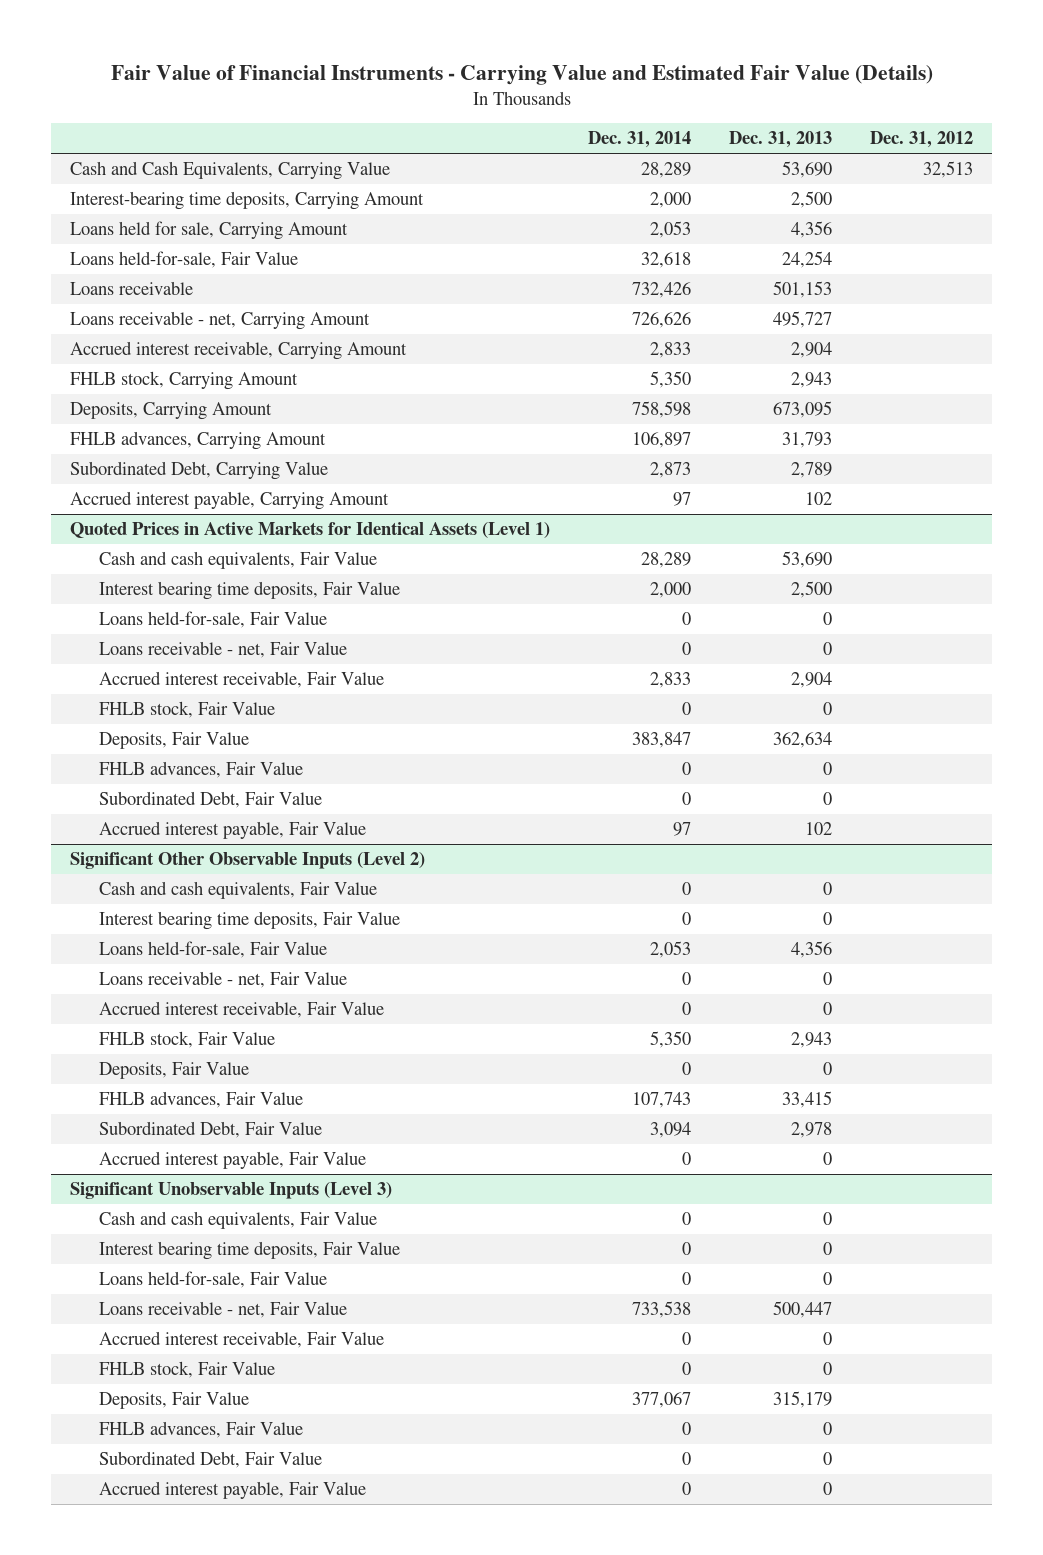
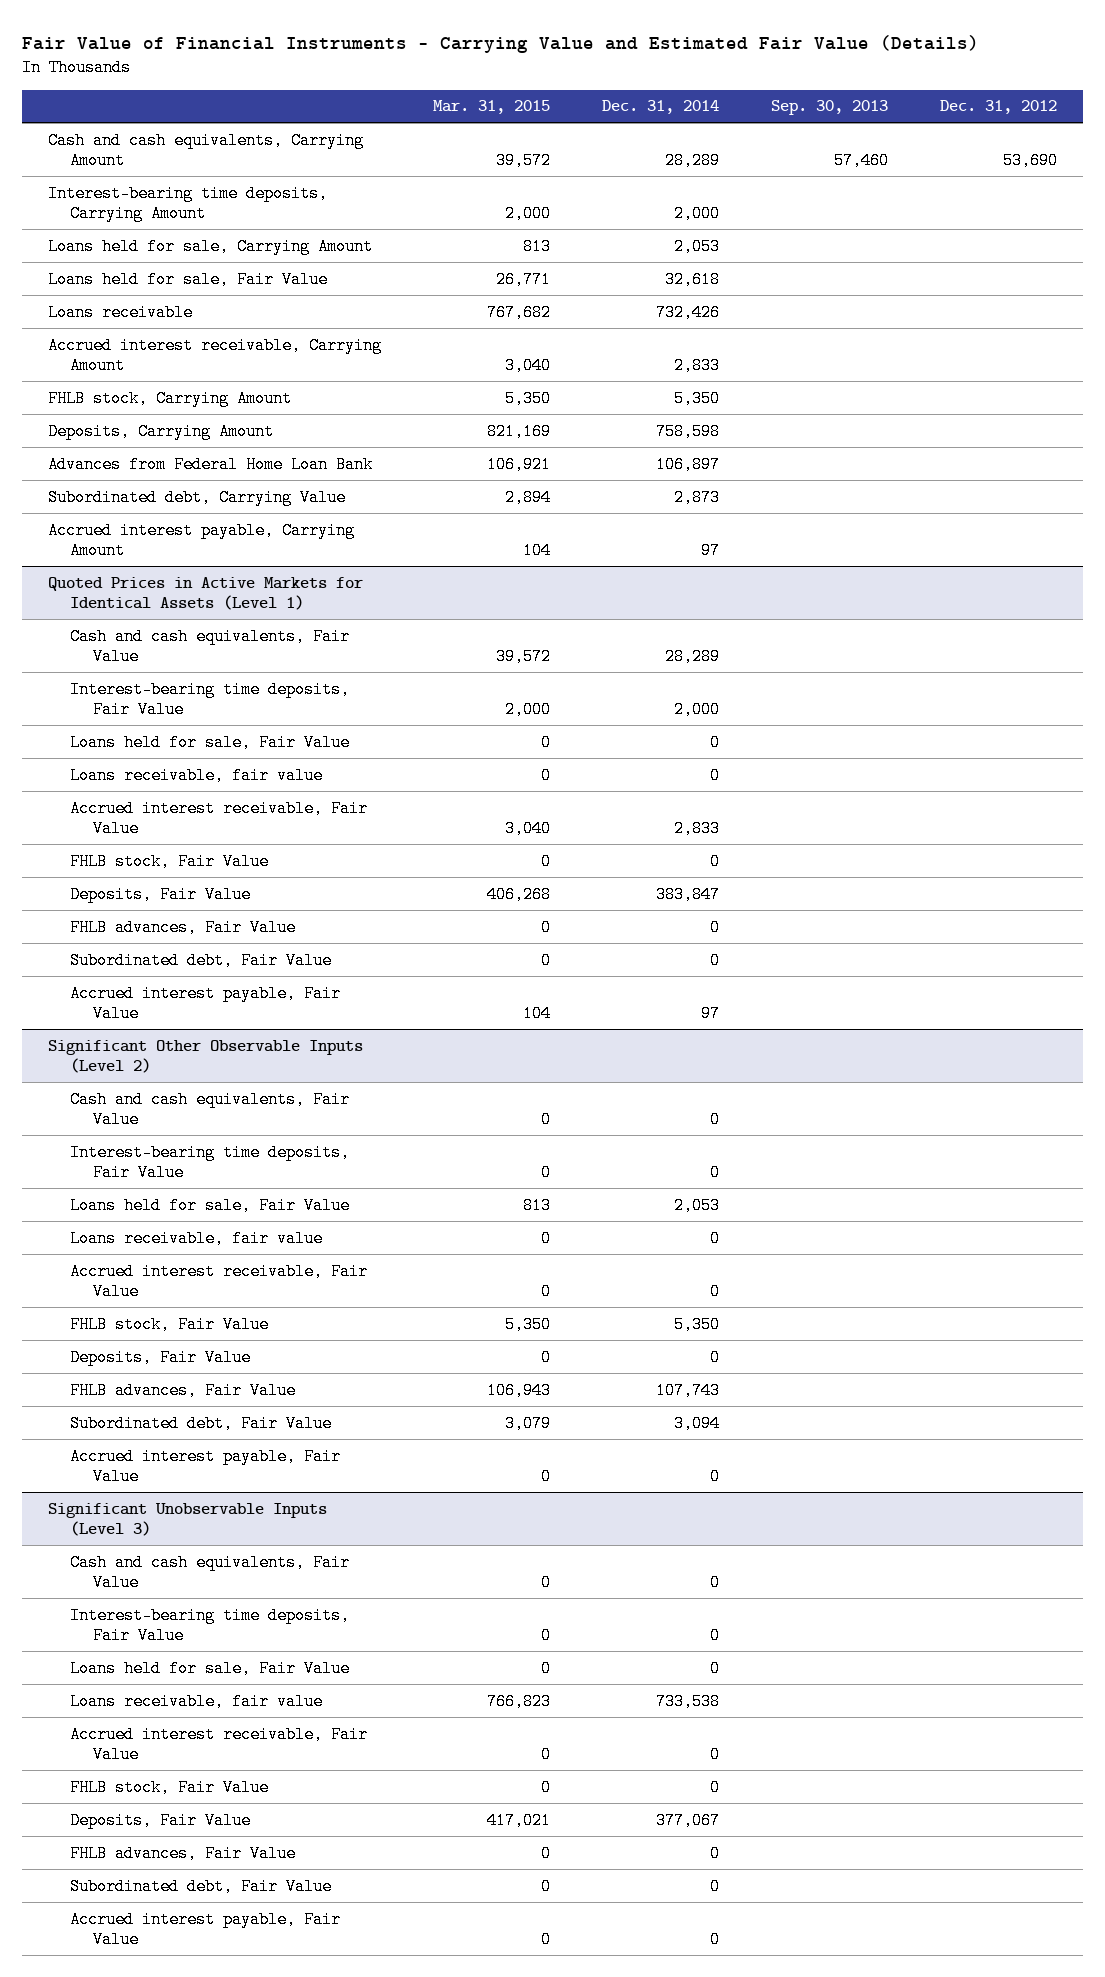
[729,131,833,149] Dec. 31, 2013 -> none
none -> [432,100,550,115] Mar. 31, 2015
none -> [770,100,888,116] Sep. 30, 2013
[69,160,390,180] Cash and Cash Equivalents, Carrying Value -> [47,131,364,170] Cash and cash equivalents, Carrying Amount
[923,160,974,178] 32,513 -> [1002,152,1058,170] 53,690
[69,250,298,268] Loans held-for-sale, Fair Value -> [47,270,328,288] Loans held for sale, Fair Value
[69,310,370,330] Loans receivable - net, Carrying Amount -> none
[69,430,326,450] FHLB advances, Carrying Amount -> [47,455,373,473] Advances from Federal Home Loan Bank
[69,460,328,480] Subordinated Debt, Carrying Value -> [47,488,346,506] Subordinated debt, Carrying Value
[99,580,401,600] Interest bearing time deposits, Fair Value -> [70,680,351,719] Interest-bearing time deposits, Fair Value
[99,610,328,628] Loans held-for-sale, Fair Value -> [70,733,351,751] Loans held for sale, Fair Value
[99,640,348,658] Loans receivable - net, Fair Value -> [70,766,324,784] Loans receivable, fair value
[99,790,323,808] Subordinated Debt, Fair Value -> [70,951,333,969] Subordinated debt, Fair Value
[99,910,401,930] Interest bearing time deposits, Fair Value -> [70,1143,351,1182] Interest-bearing time deposits, Fair Value
[99,940,328,958] Loans held-for-sale, Fair Value -> [70,1196,351,1214] Loans held for sale, Fair Value
[99,970,348,988] Loans receivable - net, Fair Value -> [70,1229,324,1247] Loans receivable, fair value
[99,1120,323,1138] Subordinated Debt, Fair Value -> [70,1414,333,1432] Subordinated debt, Fair Value
[99,1240,401,1260] Interest bearing time deposits, Fair Value -> [70,1606,351,1645] Interest-bearing time deposits, Fair Value
[99,1270,328,1288] Loans held-for-sale, Fair Value -> [70,1659,351,1677] Loans held for sale, Fair Value
[99,1300,348,1318] Loans receivable - net, Fair Value -> [70,1692,324,1710] Loans receivable, fair value
[99,1450,323,1468] Subordinated Debt, Fair Value -> [70,1877,333,1895] Subordinated debt, Fair Value

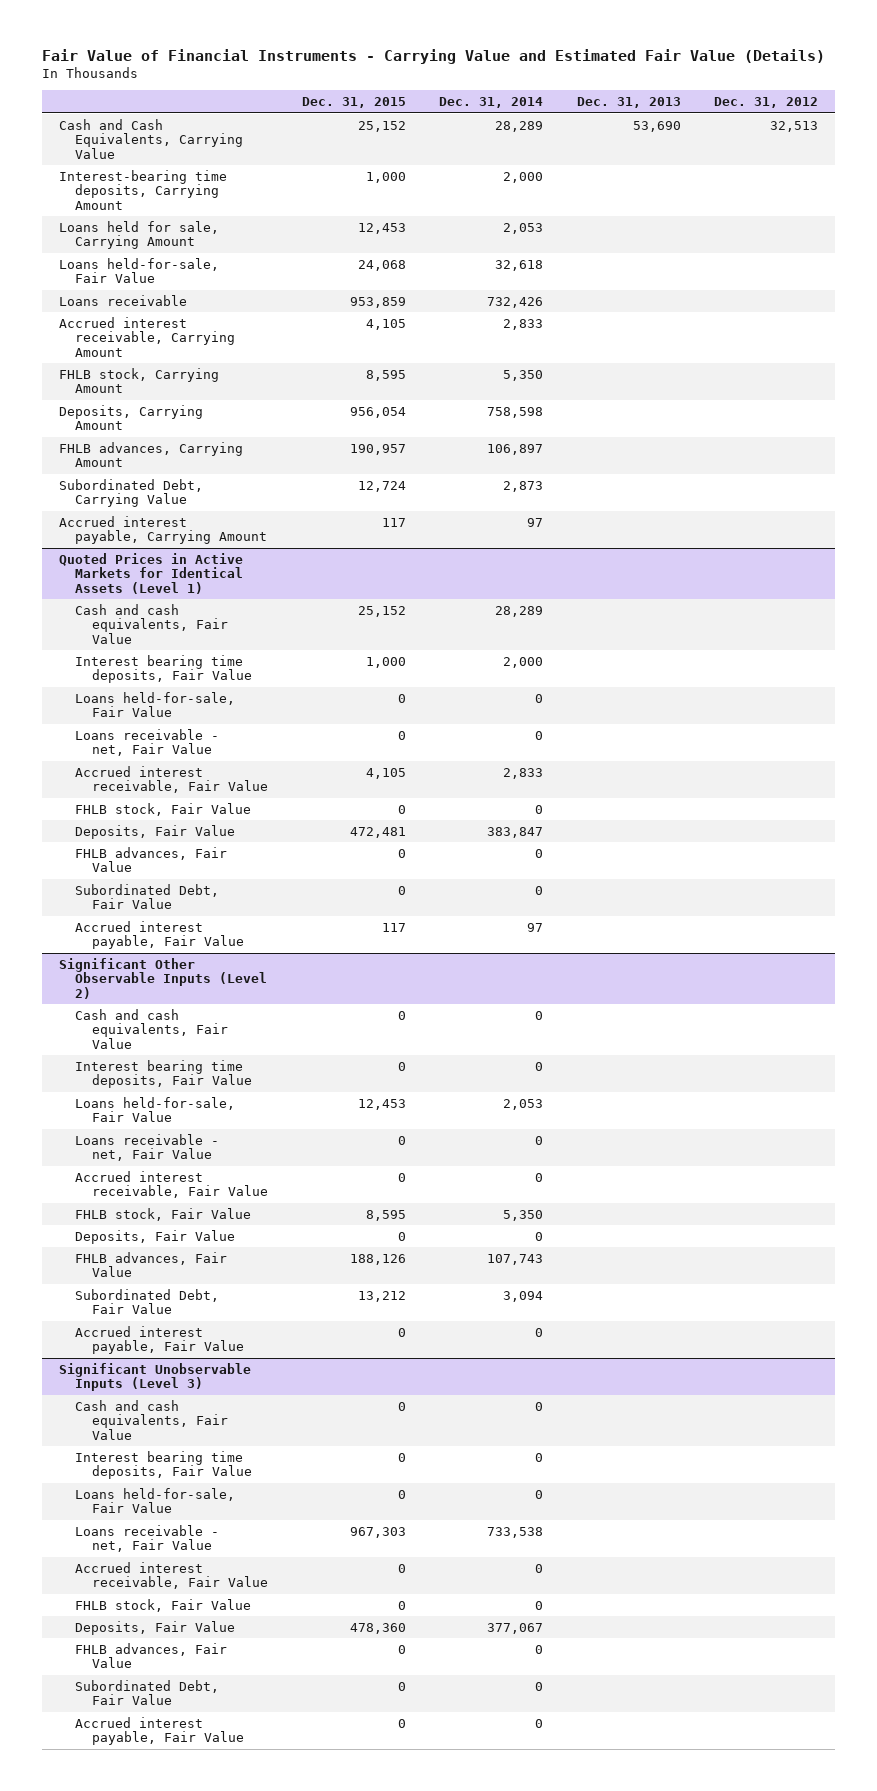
[432,100,550,115] Mar. 31, 2015 -> none
[770,100,888,116] Sep. 30, 2013 -> none
none -> [301,97,406,109] Dec. 31, 2015
none -> [576,97,681,109] Dec. 31, 2013
[47,131,364,170] Cash and cash equivalents, Carrying Amount -> [58,118,244,159] Cash and Cash Equivalents, Carrying Value
[1002,152,1058,170] 53,690 -> [770,120,819,132] 32,513
[47,270,328,288] Loans held for sale, Fair Value -> [58,257,219,284] Loans held-for-sale, Fair Value
[47,455,373,473] Advances from Federal Home Loan Bank -> [58,441,243,468] FHLB advances, Carrying Amount
[47,488,346,506] Subordinated debt, Carrying Value -> [58,478,203,508] Subordinated Debt, Carrying Value
[70,680,351,719] Interest-bearing time deposits, Fair Value -> [75,654,253,684] Interest bearing time deposits, Fair Value
[70,733,351,751] Loans held for sale, Fair Value -> [75,691,236,718] Loans held-for-sale, Fair Value
[70,766,324,784] Loans receivable, fair value -> [75,728,220,757] Loans receivable - net, Fair Value
[70,951,333,969] Subordinated debt, Fair Value -> [75,883,220,910] Subordinated Debt, Fair Value
[70,1143,351,1182] Interest-bearing time deposits, Fair Value -> [75,1059,253,1089] Interest bearing time deposits, Fair Value
[70,1196,351,1214] Loans held for sale, Fair Value -> [75,1096,236,1123] Loans held-for-sale, Fair Value
[70,1229,324,1247] Loans receivable, fair value -> [75,1133,220,1162] Loans receivable - net, Fair Value
[70,1414,333,1432] Subordinated debt, Fair Value -> [75,1288,220,1315] Subordinated Debt, Fair Value
[70,1606,351,1645] Interest-bearing time deposits, Fair Value -> [75,1450,253,1480] Interest bearing time deposits, Fair Value
[70,1659,351,1677] Loans held for sale, Fair Value -> [75,1487,236,1514] Loans held-for-sale, Fair Value
[70,1692,324,1710] Loans receivable, fair value -> [75,1524,220,1553] Loans receivable - net, Fair Value
[70,1877,333,1895] Subordinated debt, Fair Value -> [75,1679,220,1706] Subordinated Debt, Fair Value

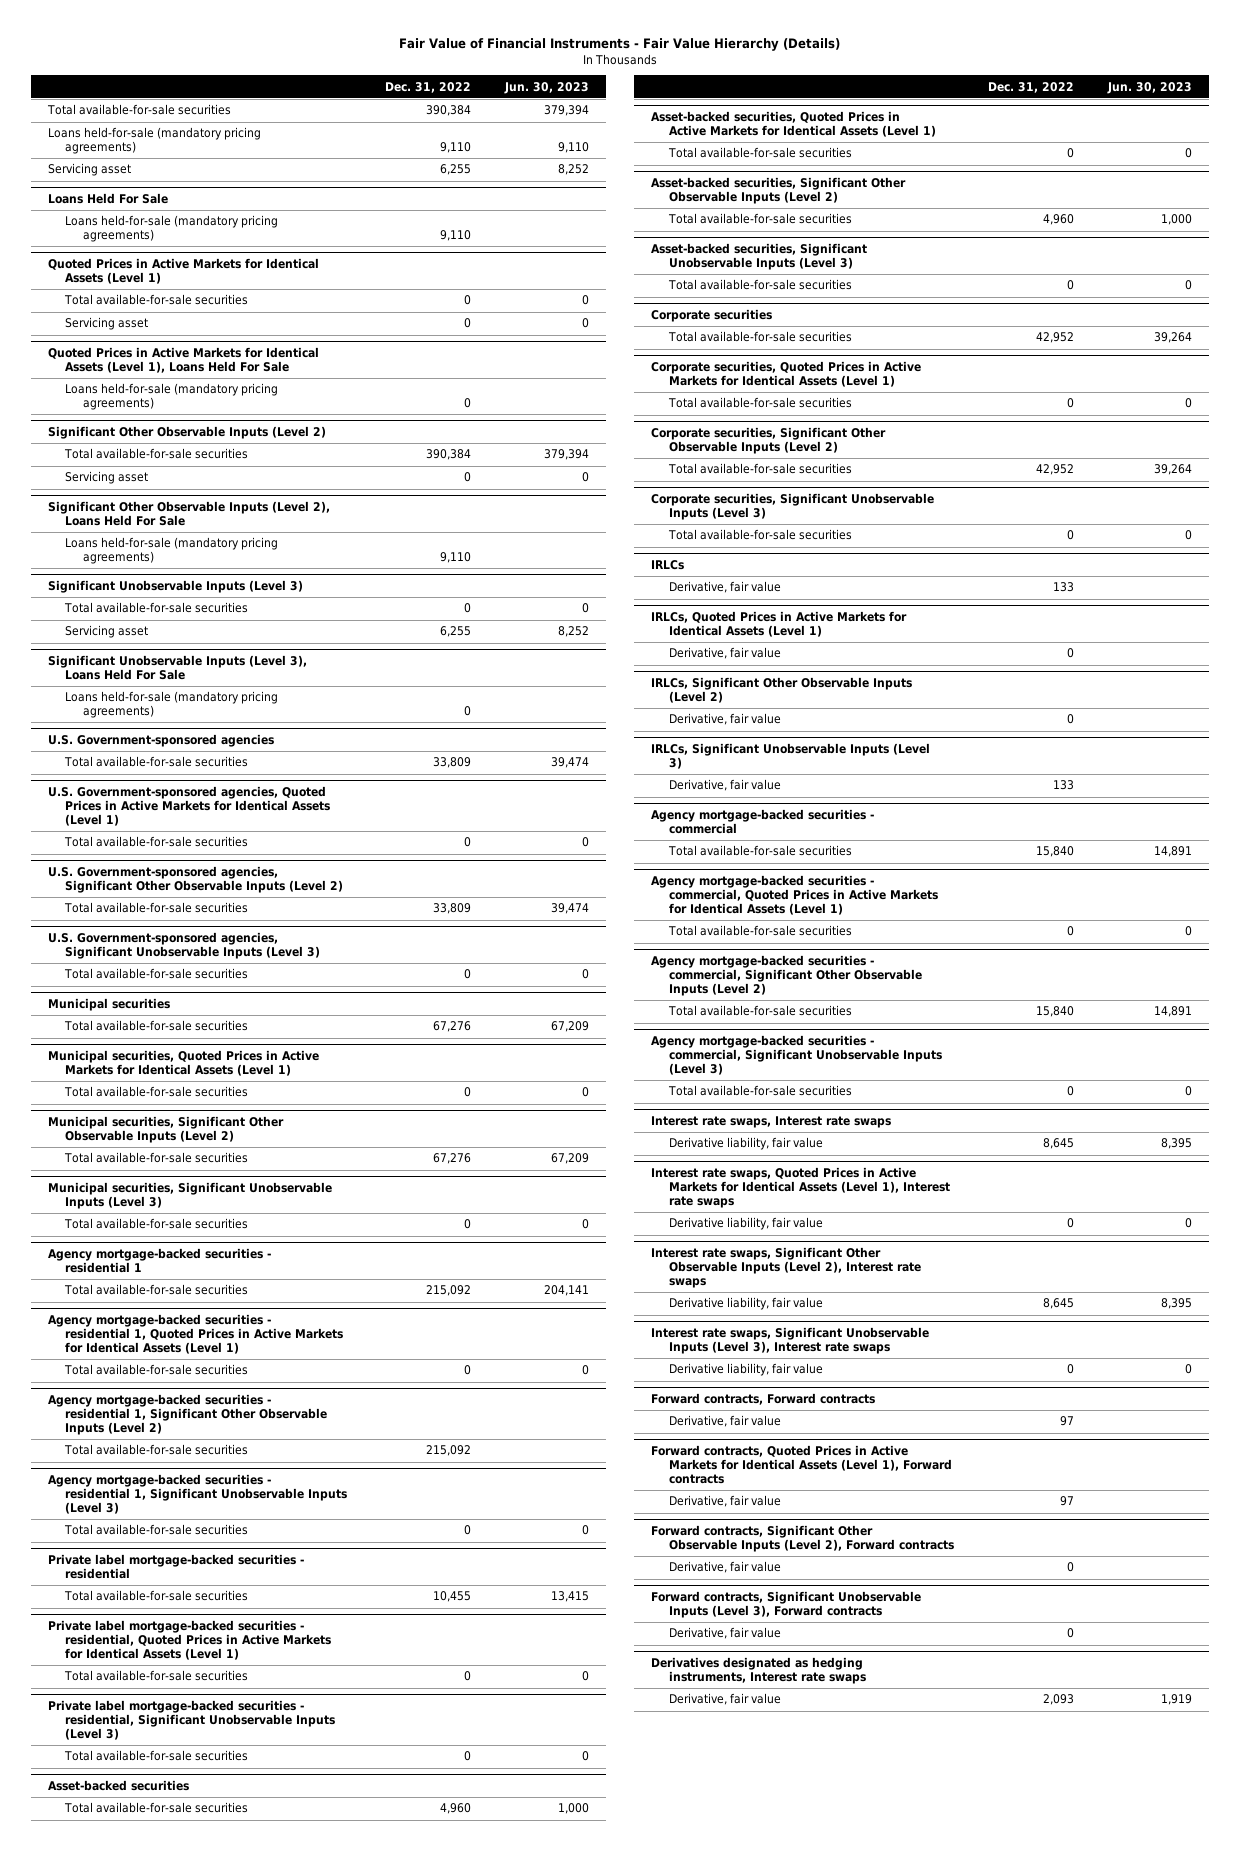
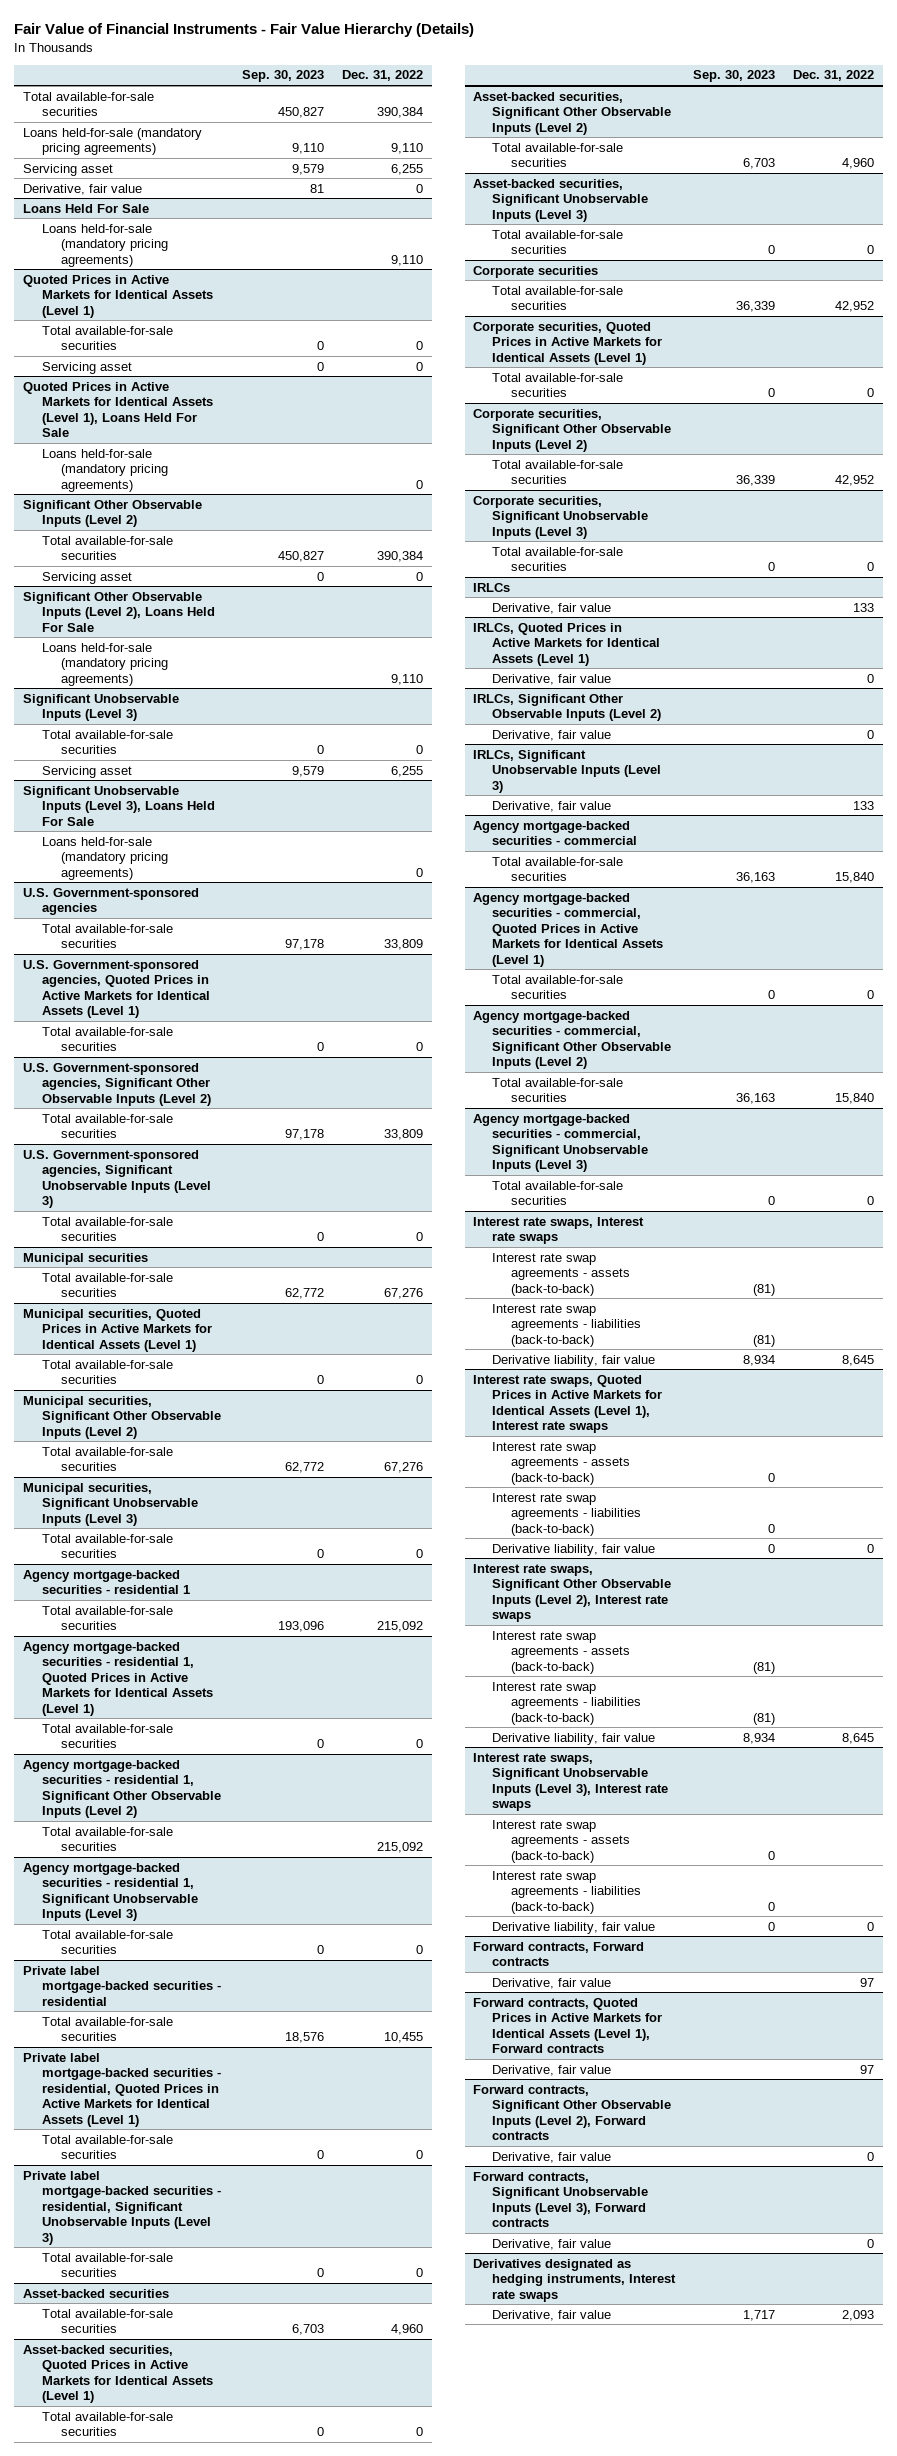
[503,81,589,94] Jun. 30, 2023 -> none
none -> [242,70,325,83] Sep. 30, 2023
none -> [22,183,142,195] Derivative, fair value
none -> [492,1252,631,1296] Interest rate swap agreements - assets (back-to-back)
none -> [492,1303,642,1347] Interest rate swap agreements - liabilities (back-to-back)
none -> [492,1441,631,1485] Interest rate swap agreements - assets (back-to-back)
none -> [492,1492,642,1536] Interest rate swap agreements - liabilities (back-to-back)
none -> [492,1630,631,1674] Interest rate swap agreements - assets (back-to-back)
none -> [492,1681,642,1725] Interest rate swap agreements - liabilities (back-to-back)
none -> [492,1819,631,1863] Interest rate swap agreements - assets (back-to-back)
none -> [492,1870,642,1914] Interest rate swap agreements - liabilities (back-to-back)

